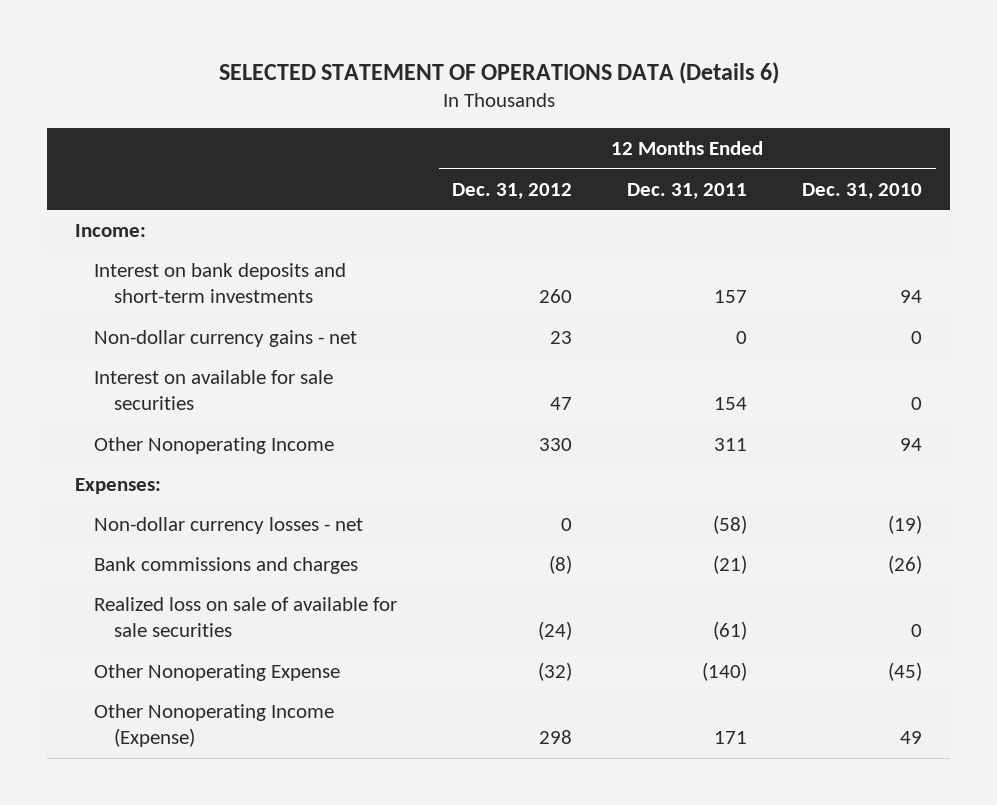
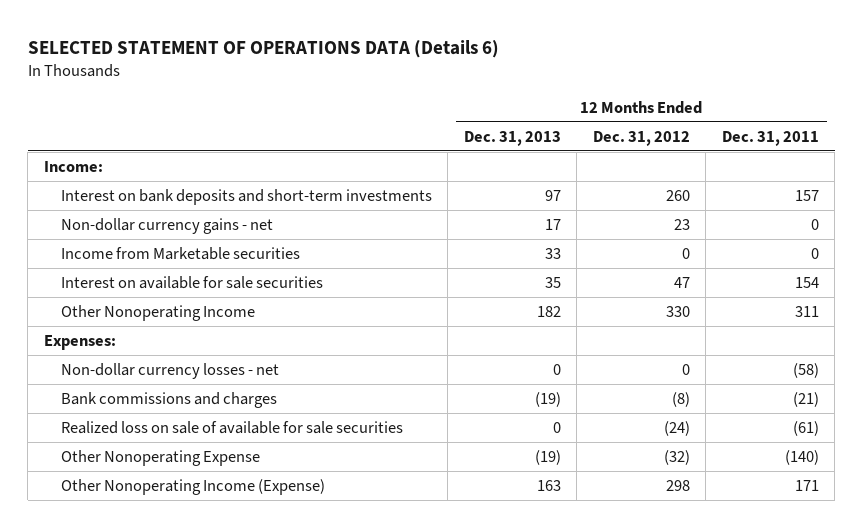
[802,182,923,199] Dec. 31, 2010 -> none
none -> [463,130,561,146] Dec. 31, 2013
none -> [60,247,300,261] Income from Marketable securities

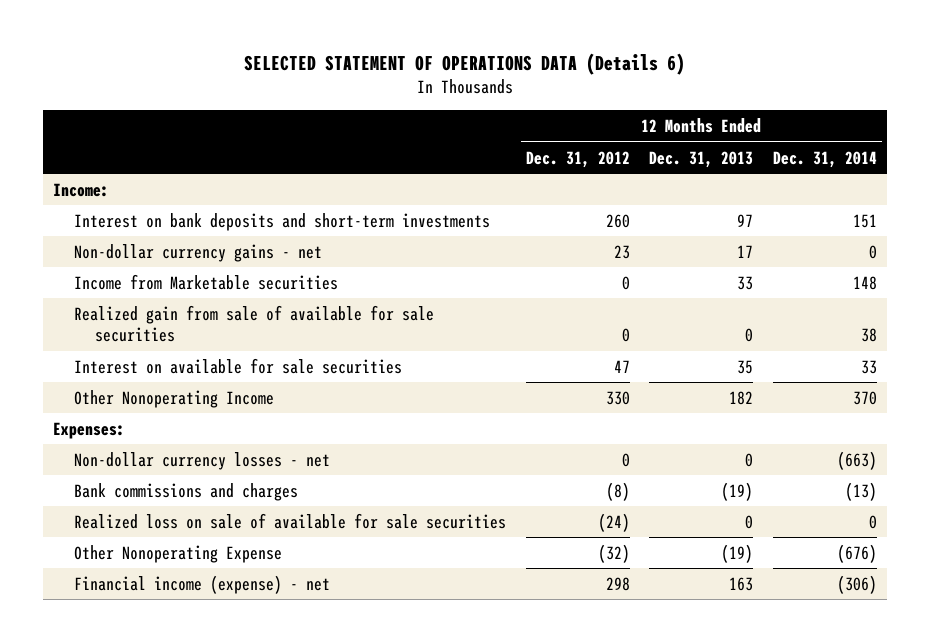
[721,130,819,146] Dec. 31, 2011 -> none
none -> [773,150,878,168] Dec. 31, 2014
none -> [73,304,434,343] Realized gain from sale of available for sale securities
[60,479,325,496] Other Nonoperating Income (Expense) -> [73,574,330,594] Financial income (expense) - net

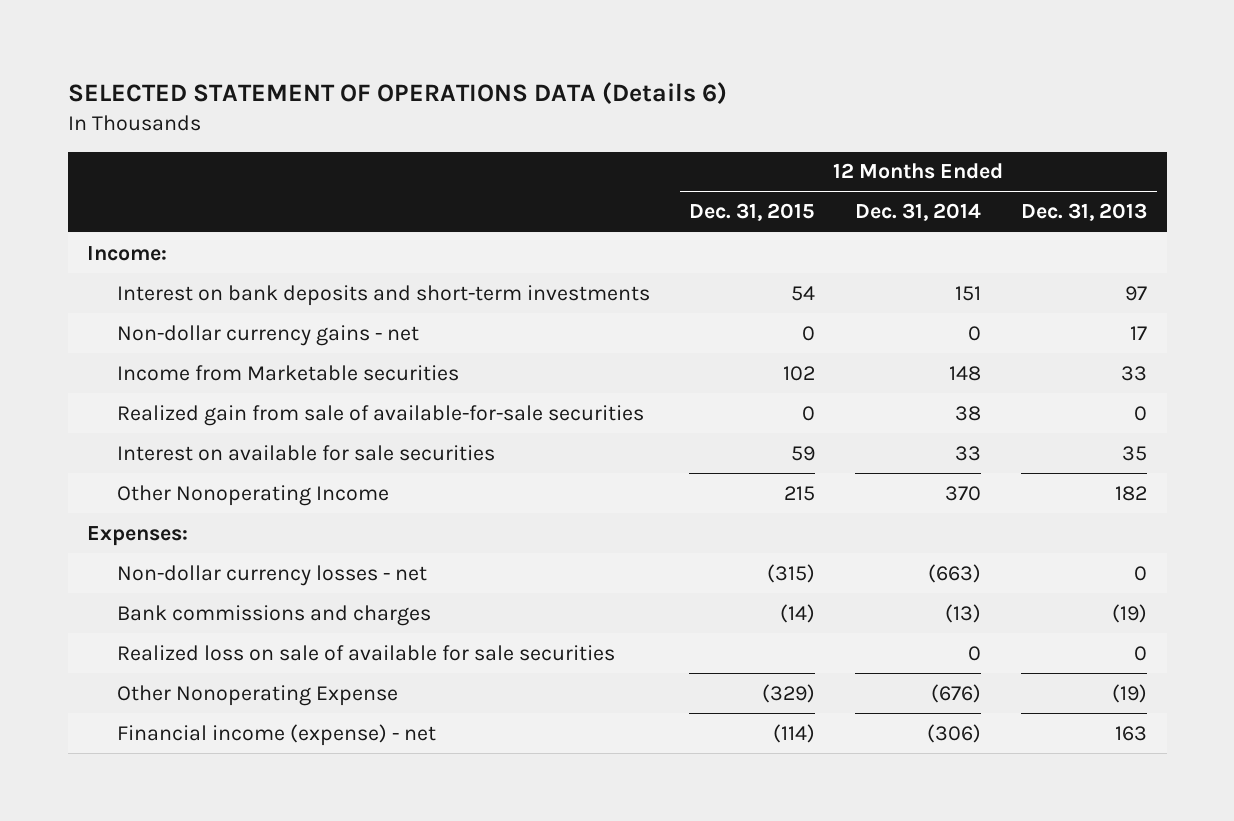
[525,150,630,168] Dec. 31, 2012 -> none
none -> [689,203,816,222] Dec. 31, 2015
[73,304,434,343] Realized gain from sale of available for sale securities -> [116,404,644,426] Realized gain from sale of available-for-sale securities

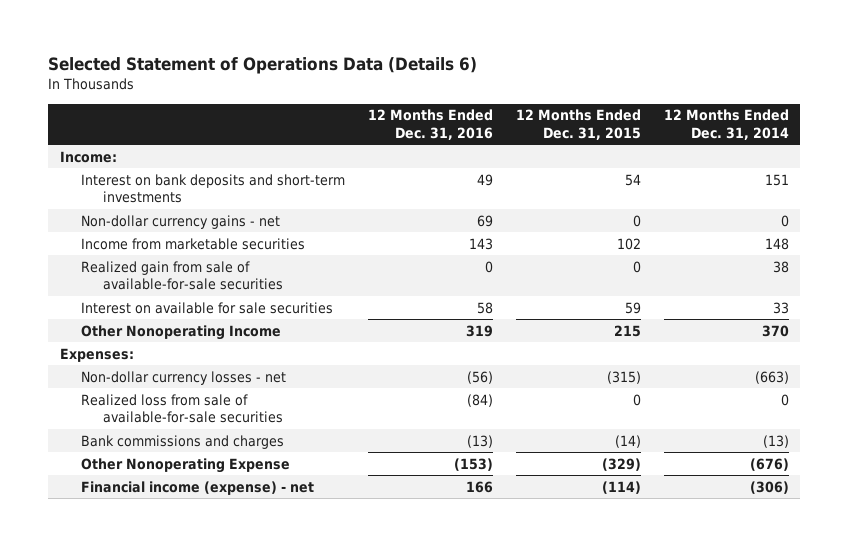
[67,82,727,105] SELECTED STATEMENT OF OPERATIONS DATA (Details 6) -> [48,57,478,75] Selected Statement of Operations Data (Details 6)
[1021,203,1148,222] Dec. 31, 2013 -> none
none -> [368,109,494,140] 12 Months Ended Dec. 31, 2016
[116,364,459,381] Income from Marketable securities -> [81,237,306,250] Income from marketable securities
none -> [81,393,283,424] Realized loss from sale of available-for-sale securities
[116,644,615,661] Realized loss on sale of available for sale securities -> none

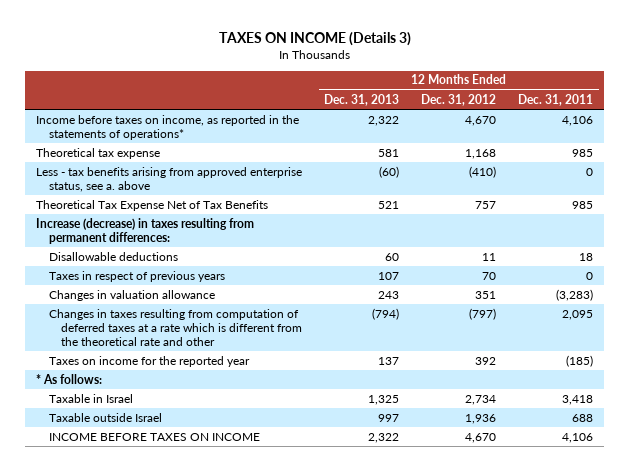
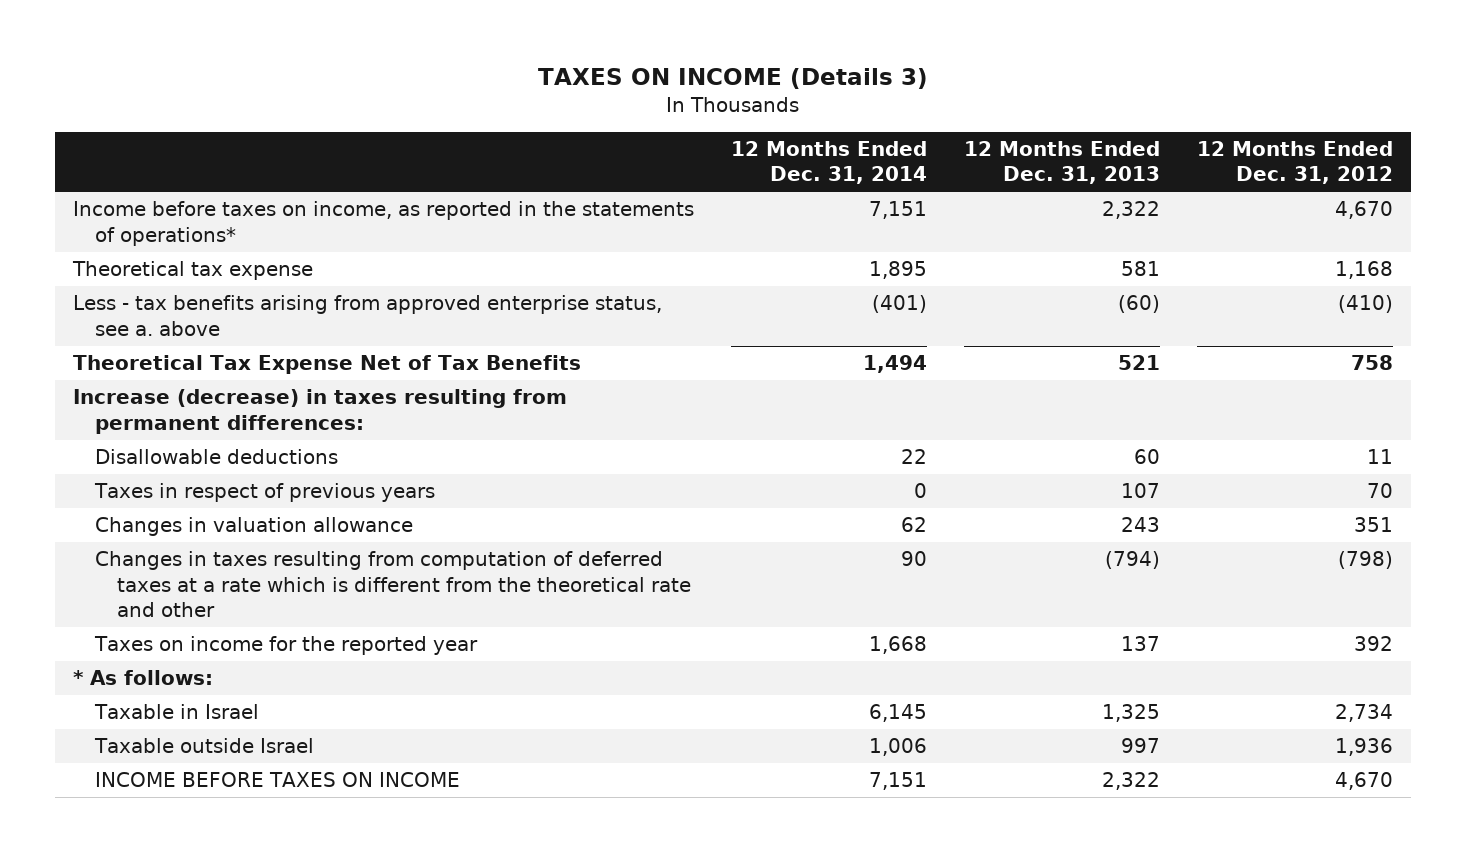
[518,93,594,106] Dec. 31, 2011 -> none
none -> [731,141,928,185] 12 Months Ended Dec. 31, 2014
[475,200,497,209] 757 -> [1351,355,1394,371] 758
[469,307,497,320] (797) -> [1338,551,1394,570] (798)

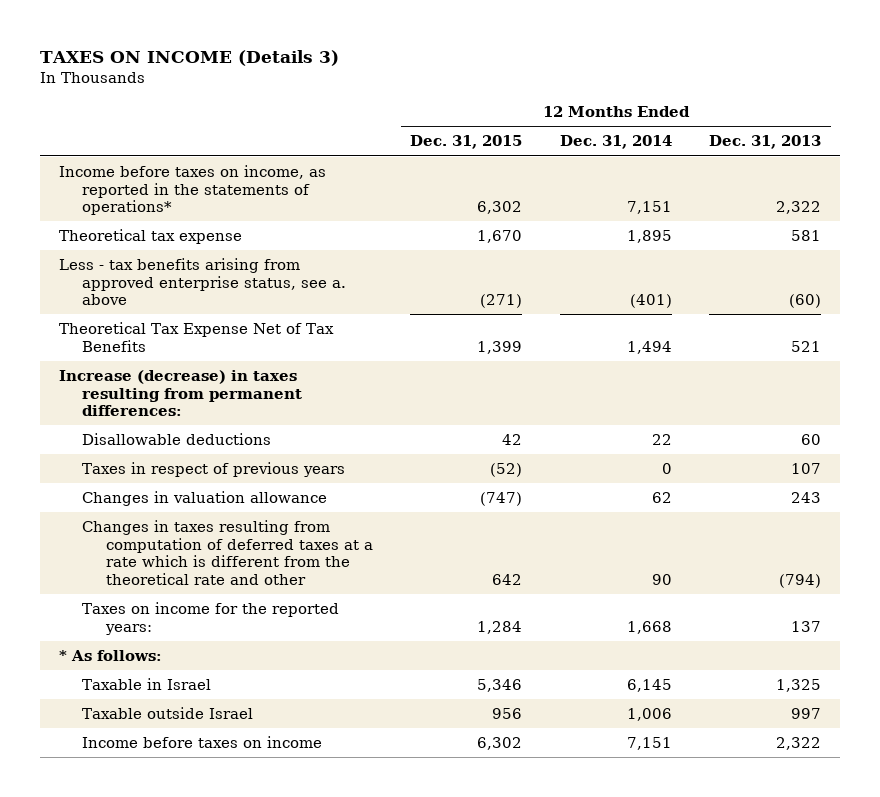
[1197,141,1394,185] 12 Months Ended Dec. 31, 2012 -> none
none -> [410,135,523,150] Dec. 31, 2015
[94,636,479,656] Taxes on income for the reported year -> [82,601,340,635] Taxes on income for the reported years:
[95,772,461,788] INCOME BEFORE TAXES ON INCOME -> [82,735,323,748] Income before taxes on income

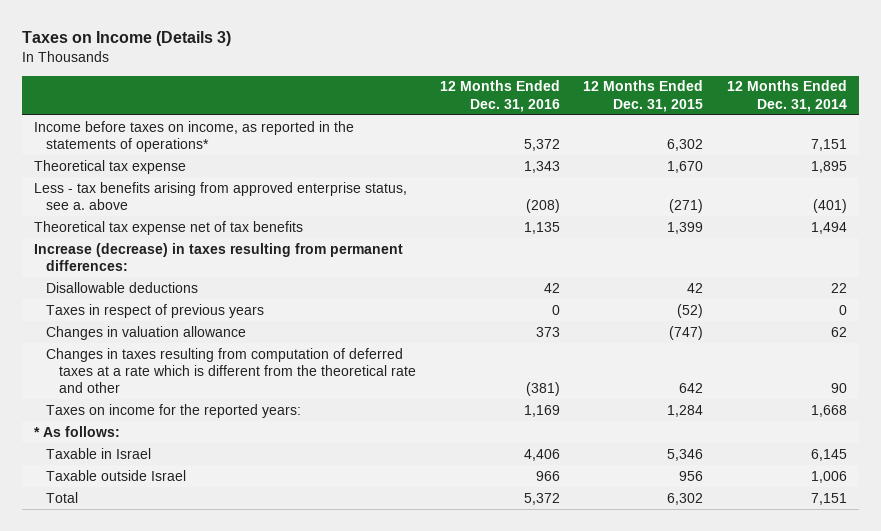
[40,50,340,67] TAXES ON INCOME (Details 3) -> [21,31,231,47] Taxes on Income (Details 3)
[709,135,822,150] Dec. 31, 2013 -> none
none -> [439,80,560,112] 12 Months Ended Dec. 31, 2016
[59,321,335,352] Theoretical Tax Expense Net of Tax Benefits -> [33,220,303,235] Theoretical tax expense net of tax benefits
[82,735,323,748] Income before taxes on income -> [46,491,79,503] Total

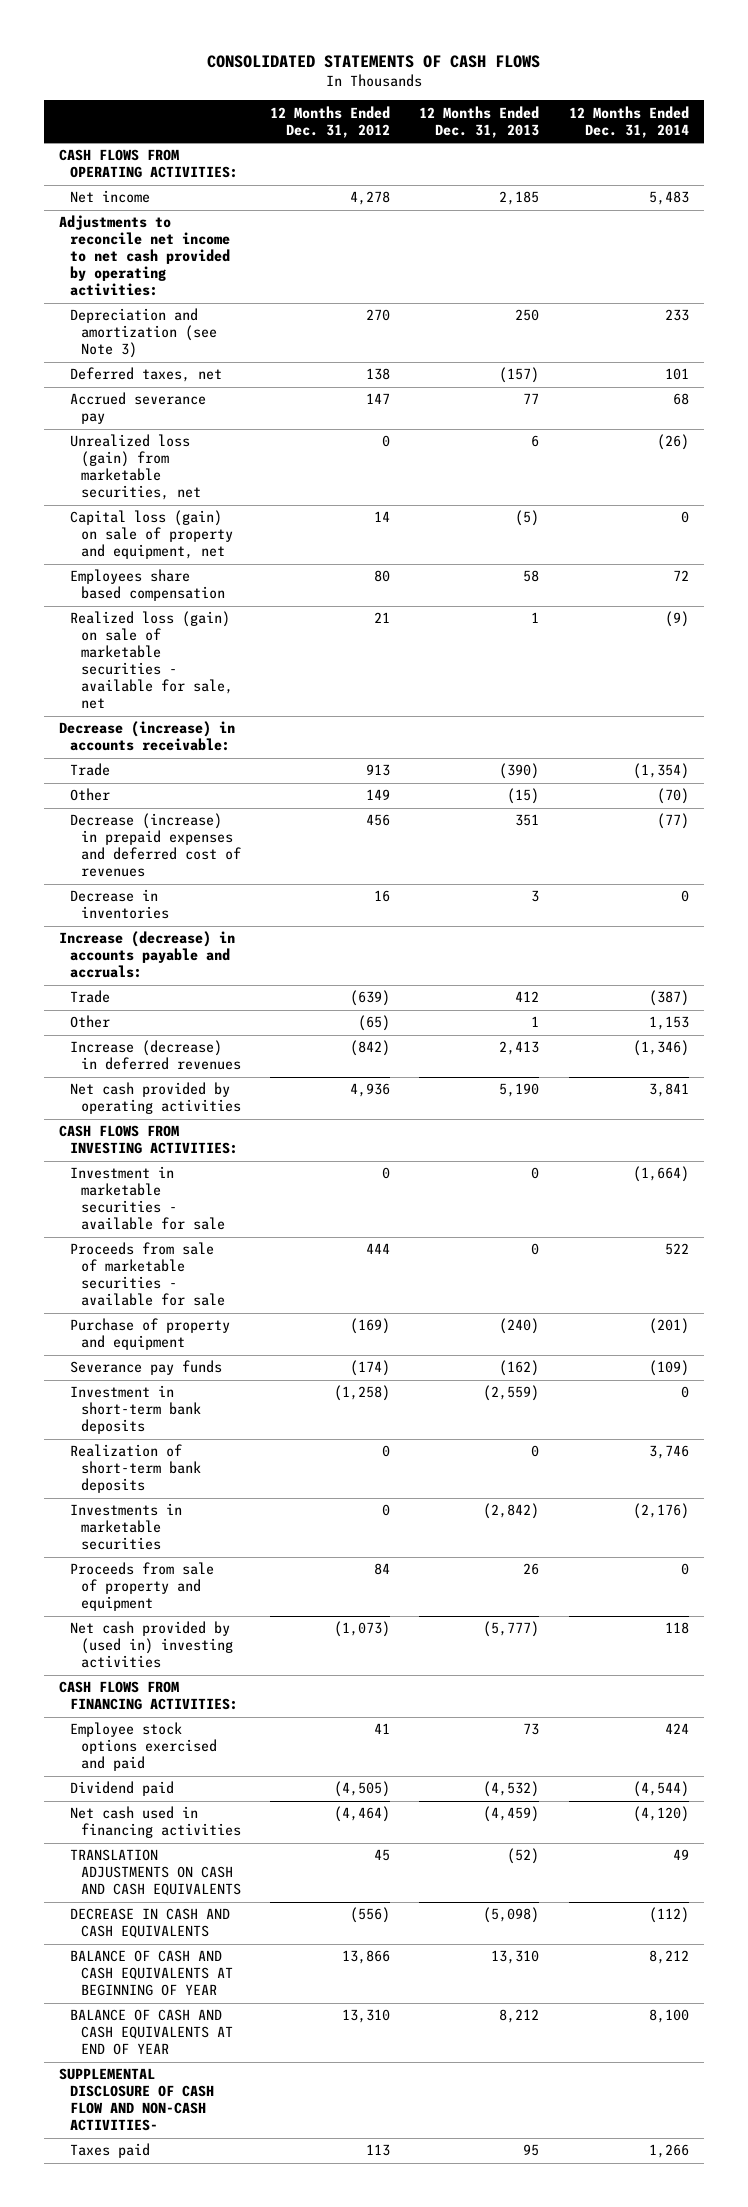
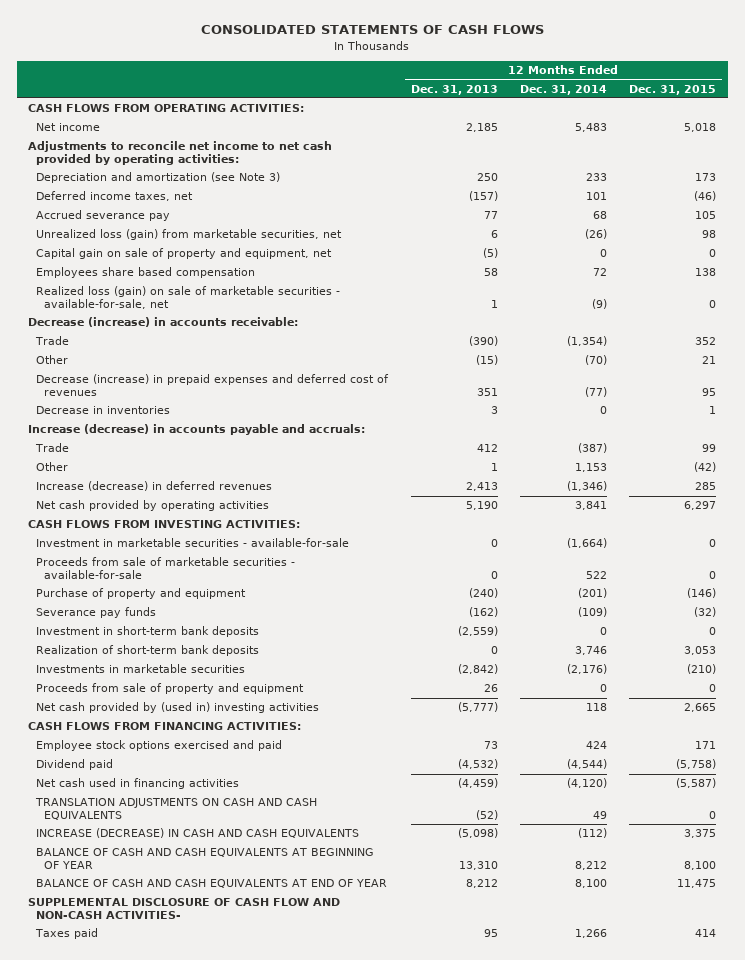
[270,105,391,138] 12 Months Ended Dec. 31, 2012 -> none
none -> [629,84,717,95] Dec. 31, 2015
[69,367,222,383] Deferred taxes, net -> [36,191,194,202] Deferred income taxes, net
[69,510,233,560] Capital loss (gain) on sale of property and equipment, net -> [36,248,333,260] Capital gain on sale of property and equipment, net
[69,611,233,710] Realized loss (gain) on sale of marketable securities - available for sale, net -> [36,286,341,310] Realized loss (gain) on sale of marketable securities - available-for-sale, net
[69,1166,225,1231] Investment in marketable securities - available for sale -> [36,538,350,548] Investment in marketable securities - available-for-sale
[69,1242,225,1307] Proceeds from sale of marketable securities - available for sale -> [36,557,296,580] Proceeds from sale of marketable securities - available-for-sale
[69,1908,230,1939] DECREASE IN CASH AND CASH EQUIVALENTS -> [36,828,360,839] INCREASE (DECREASE) IN CASH AND CASH EQUIVALENTS

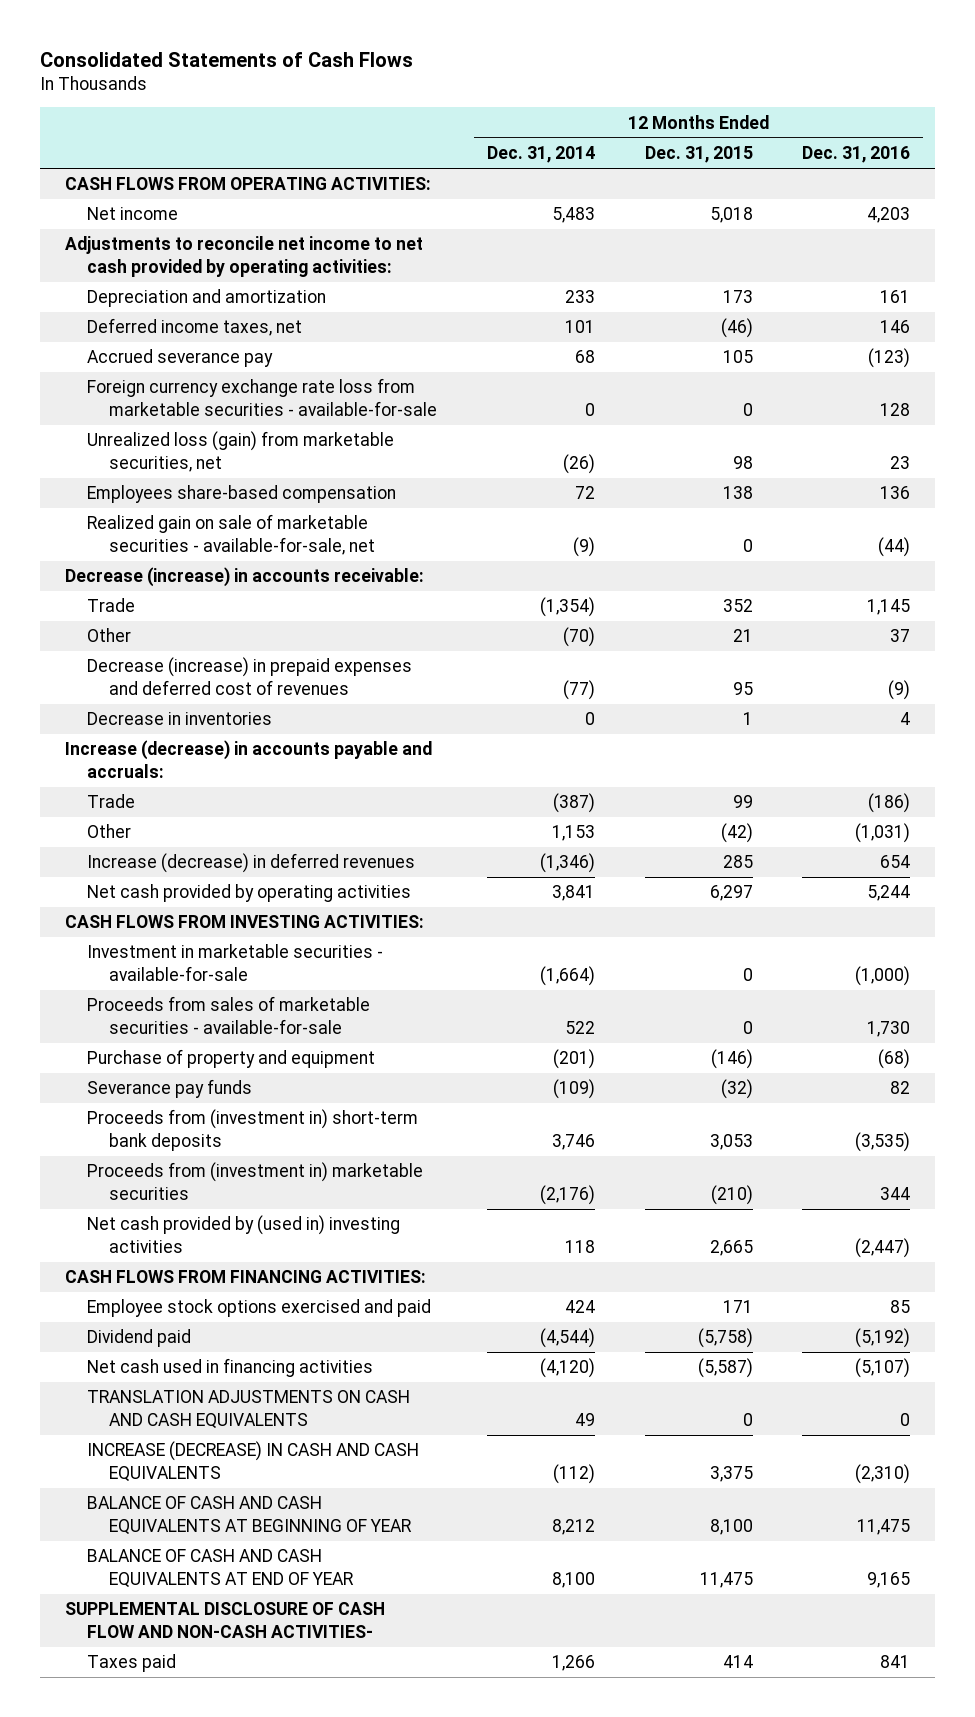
[201,25,545,35] CONSOLIDATED STATEMENTS OF CASH FLOWS -> [39,51,413,67] Consolidated Statements of Cash Flows
[410,84,498,95] Dec. 31, 2013 -> none
none -> [802,146,911,164] Dec. 31, 2016
[36,172,281,184] Depreciation and amortization (see Note 3) -> [87,289,327,308] Depreciation and amortization
none -> [87,378,438,416] Foreign currency exchange rate loss from marketable securities - available-for-sale
[36,248,333,260] Capital gain on sale of property and equipment, net -> none
[36,267,256,279] Employees share based compensation -> [87,485,397,504] Employees share-based compensation
[36,286,341,310] Realized loss (gain) on sale of marketable securities - available-for-sale, net -> [87,514,376,555] Realized gain on sale of marketable securities - available-for-sale, net
[36,557,296,580] Proceeds from sale of marketable securities - available-for-sale -> [87,996,371,1034] Proceeds from sales of marketable securities - available-for-sale
[36,645,260,657] Realization of short-term bank deposits -> none
[36,683,305,695] Proceeds from sale of property and equipment -> none
[36,626,260,638] Investment in short-term bank deposits -> [87,1109,419,1151] Proceeds from (investment in) short-term bank deposits
[599,627,607,636] 0 -> [551,1133,595,1150] 3,746
[709,627,717,636] 0 -> [709,1133,753,1150] 3,053
[36,664,246,674] Investments in marketable securities -> [87,1162,424,1200] Proceeds from (investment in) marketable securities

